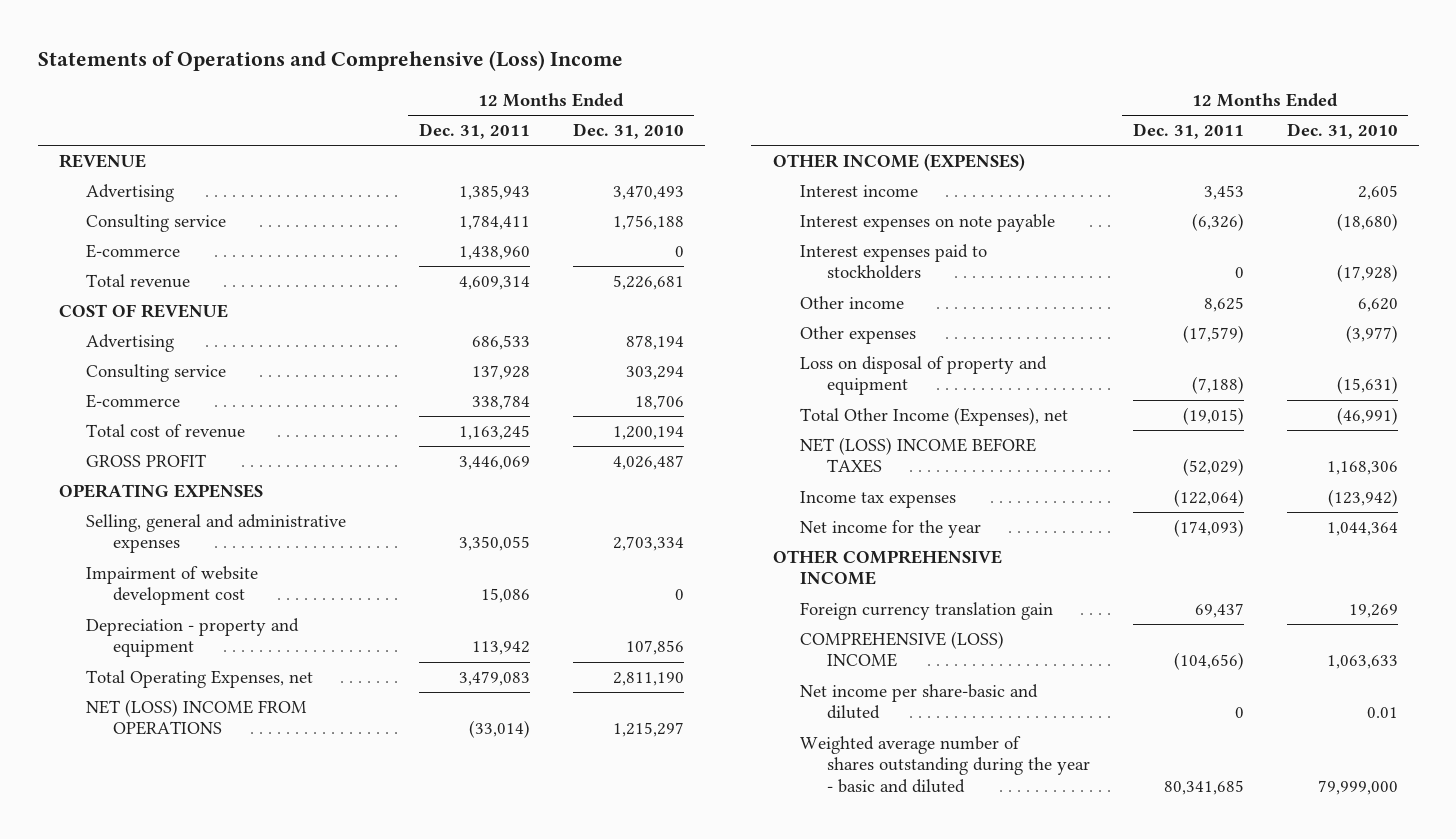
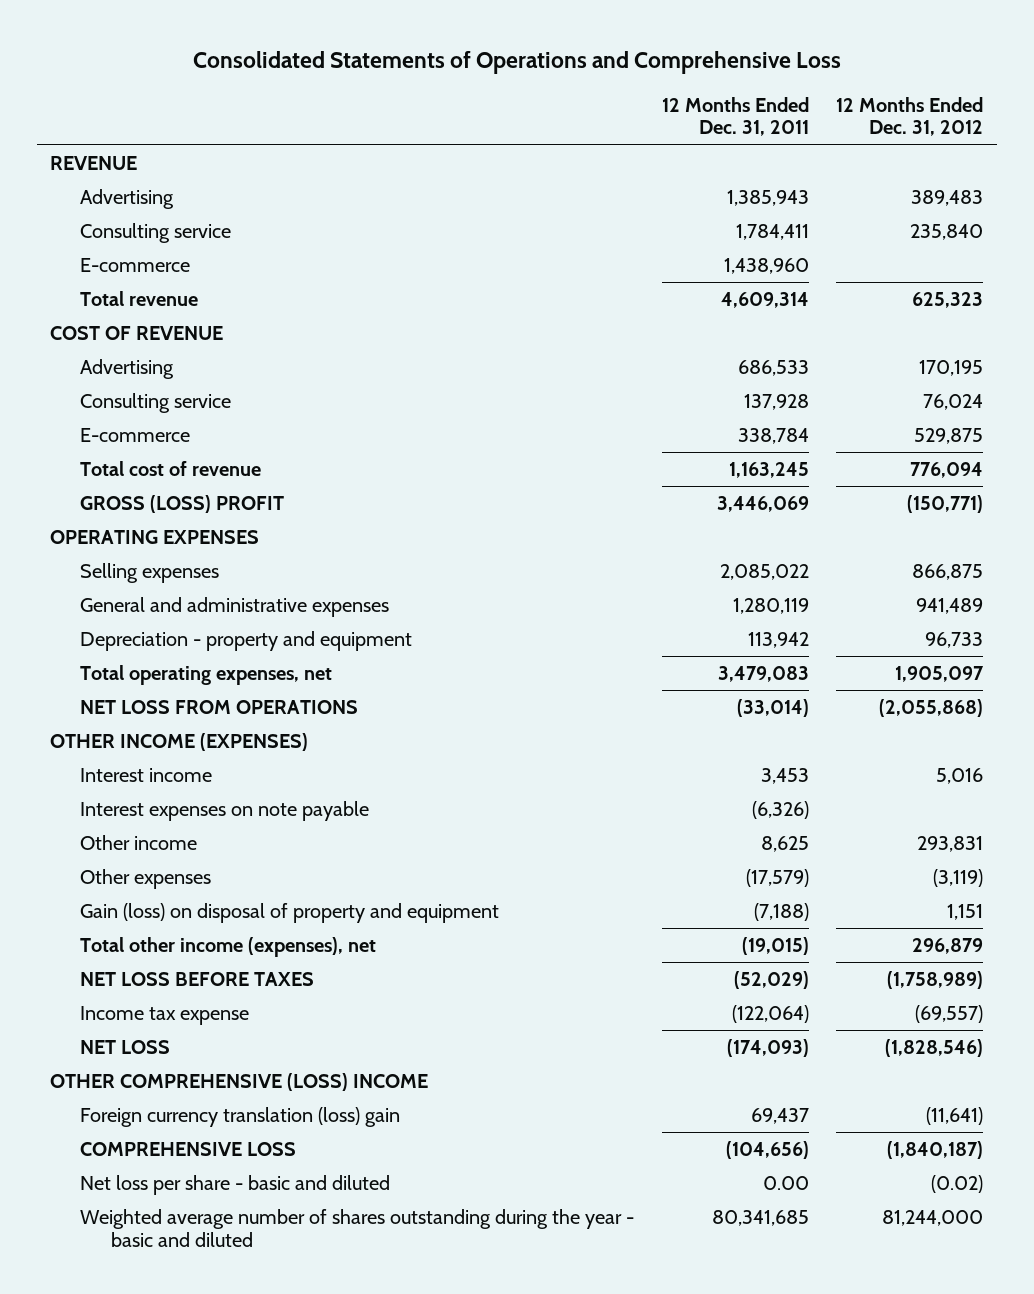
[37,50,623,72] Statements of Operations and Comprehensive (Loss) Income -> [192,50,841,74] Consolidated Statements of Operations and Comprehensive Loss
[572,123,684,140] Dec. 31, 2010 -> none
none -> [836,96,984,137] 12 Months Ended Dec. 31, 2012
[86,454,207,468] GROSS PROFIT -> [80,495,285,514] GROSS (LOSS) PROFIT
[86,566,259,606] Impairment of website development cost -> none
none -> [80,563,220,584] Selling expenses
[86,514,347,554] Selling, general and administrative expenses -> [80,597,390,618] General and administrative expenses
[459,536,531,552] 3,350,055 -> [732,598,809,615] 1,280,119
[86,670,314,689] Total Operating Expenses, net -> [80,665,333,686] Total operating expenses, net
[86,699,308,736] NET (LOSS) INCOME FROM OPERATIONS -> [80,700,359,715] NET LOSS FROM OPERATIONS
[799,244,987,280] Interest expenses paid to stockholders -> none
[799,356,1047,396] Loss on disposal of property and equipment -> [80,903,500,924] Gain (loss) on disposal of property and equipment
[799,407,1068,427] Total Other Income (Expenses), net -> [80,937,377,958] Total other income (expenses), net
[799,437,1036,474] NET (LOSS) INCOME BEFORE TAXES -> [80,972,315,987] NET LOSS BEFORE TAXES
[799,491,956,509] Income tax expenses -> [80,1006,250,1026] Income tax expense
[799,520,981,539] Net income for the year -> [80,1040,171,1055] NET LOSS
[772,550,1002,586] OTHER COMPREHENSIVE INCOME -> [50,1073,429,1092] OTHER COMPREHENSIVE (LOSS) INCOME
[799,602,1053,621] Foreign currency translation gain -> [80,1107,401,1128] Foreign currency translation (loss) gain
[799,631,1004,668] COMPREHENSIVE (LOSS) INCOME -> [80,1142,297,1157] COMPREHENSIVE LOSS
[799,684,1038,720] Net income per share-basic and diluted -> [80,1175,391,1196] Net loss per share - basic and diluted
[1234,707,1244,719] 0 -> [762,1176,809,1191] 0.00

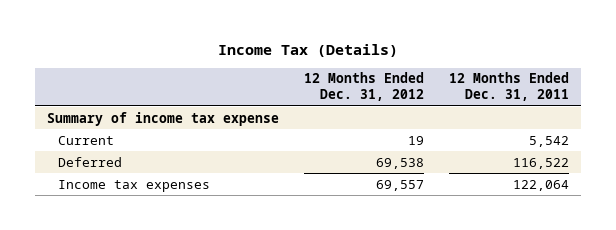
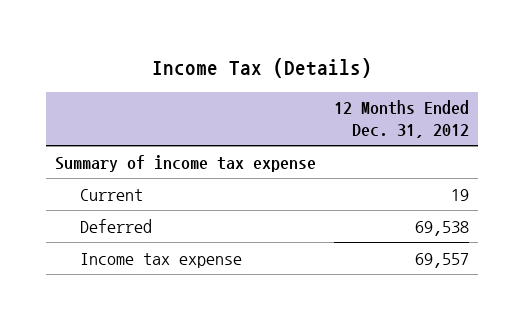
[448,72,569,102] 12 Months Ended Dec. 31, 2011 -> none
[57,179,210,192] Income tax expenses -> [80,252,243,268] Income tax expense

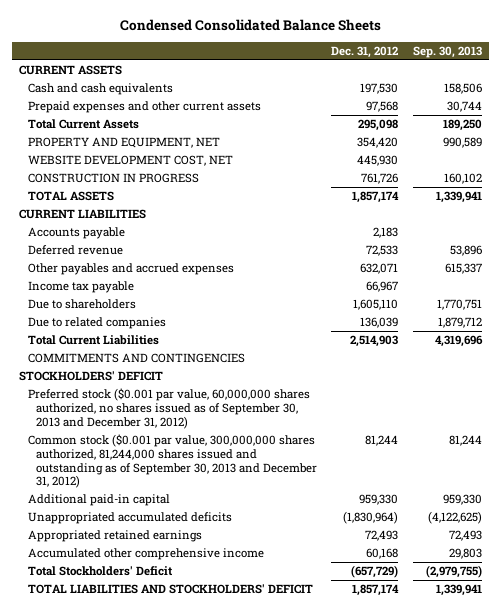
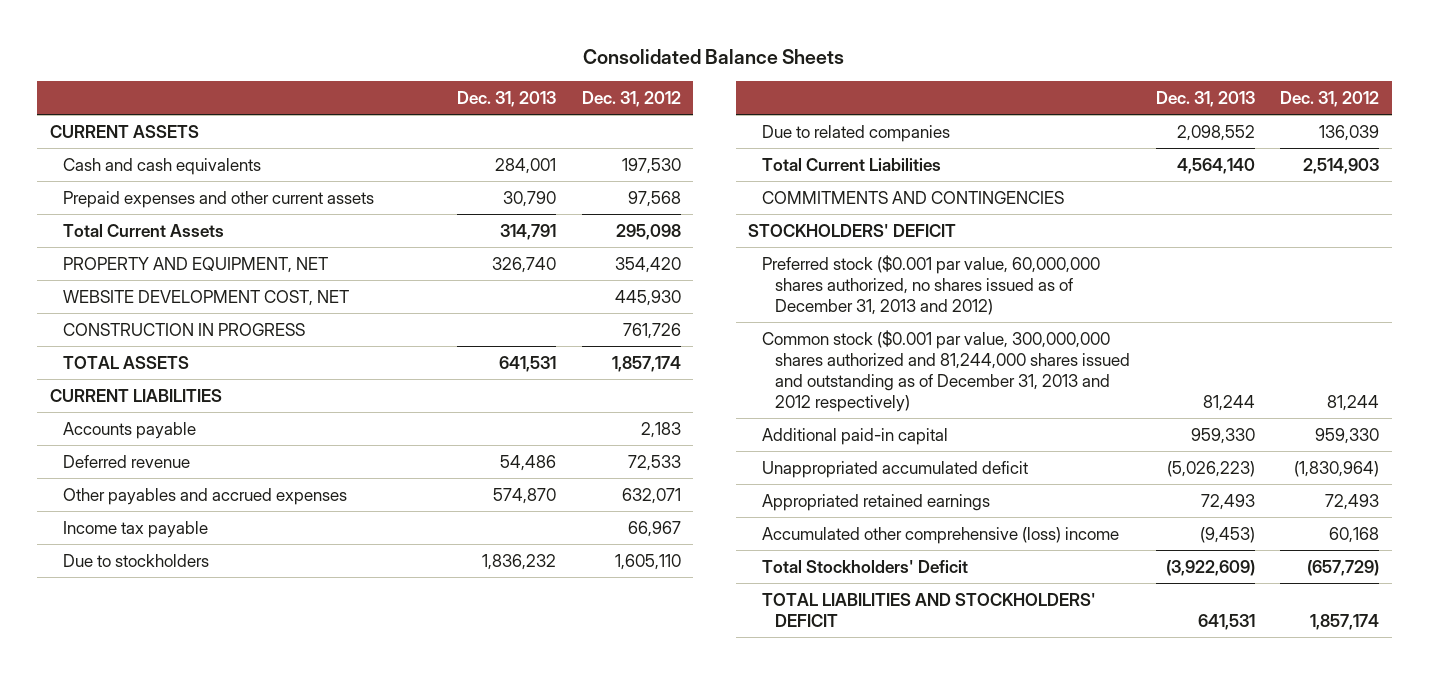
[119,19,381,32] Condensed Consolidated Balance Sheets -> [583,48,845,64] Consolidated Balance Sheets
[412,45,482,58] Sep. 30, 2013 -> none
none -> [457,90,557,107] Dec. 31, 2013
[27,299,136,310] Due to shareholders -> [63,553,210,567] Due to stockholders
[27,388,310,429] Preferred stock ($0.001 par value, 60,000,000 shares authorized, no shares issued as of September 30, 2013 and December 31, 2012) -> [761,254,1100,315] Preferred stock ($0.001 par value, 60,000,000 shares authorized, no shares issued as of December 31, 2013 and 2012)
[27,434,318,489] Common stock ($0.001 par value, 300,000,000 shares authorized, 81,244,000 shares issued and outstanding as of September 30, 2013 and December 31, 2012) -> [761,329,1131,412] Common stock ($0.001 par value, 300,000,000 shares authorized and 81,244,000 shares issued and outstanding as of December 31, 2013 and 2012 respectively)
[27,512,232,525] Unappropriated accumulated deficits -> [761,460,1028,478] Unappropriated accumulated deficit
[27,548,264,561] Accumulated other comprehensive income -> [761,526,1119,544] Accumulated other comprehensive (loss) income

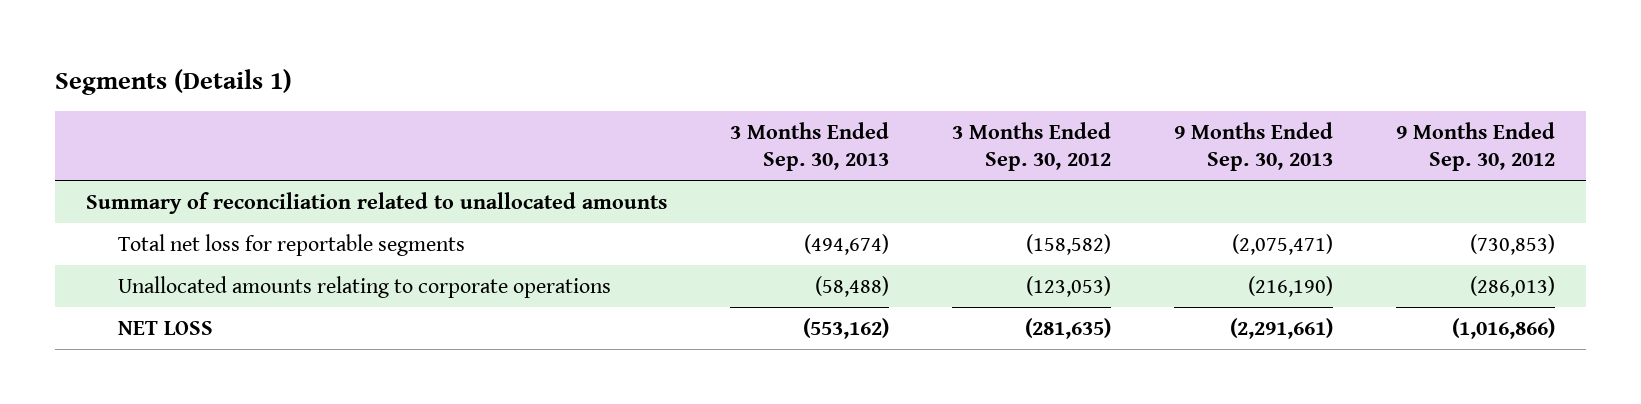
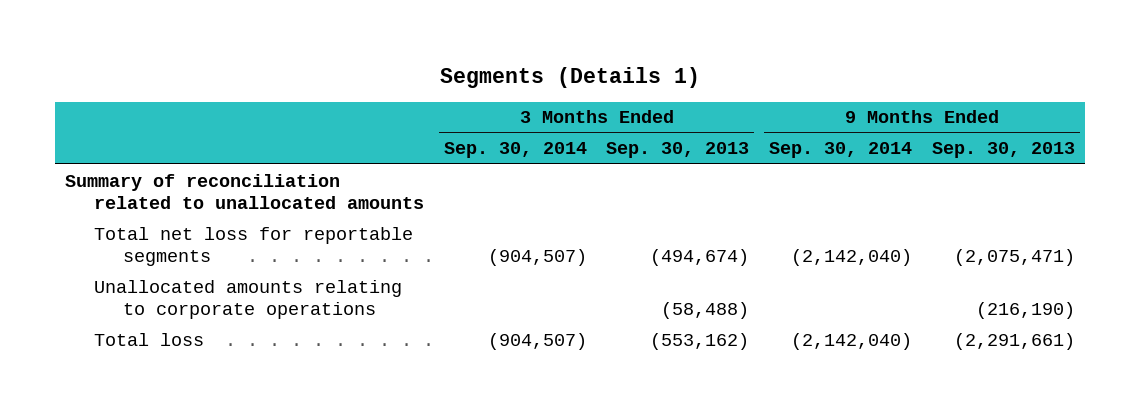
[951,122,1111,172] 3 Months Ended Sep. 30, 2012 -> none
[1395,122,1555,172] 9 Months Ended Sep. 30, 2012 -> none
none -> [443,142,587,159] Sep. 30, 2014
none -> [769,142,913,159] Sep. 30, 2014
[118,320,214,335] NET LOSS -> [93,332,204,346] Total loss

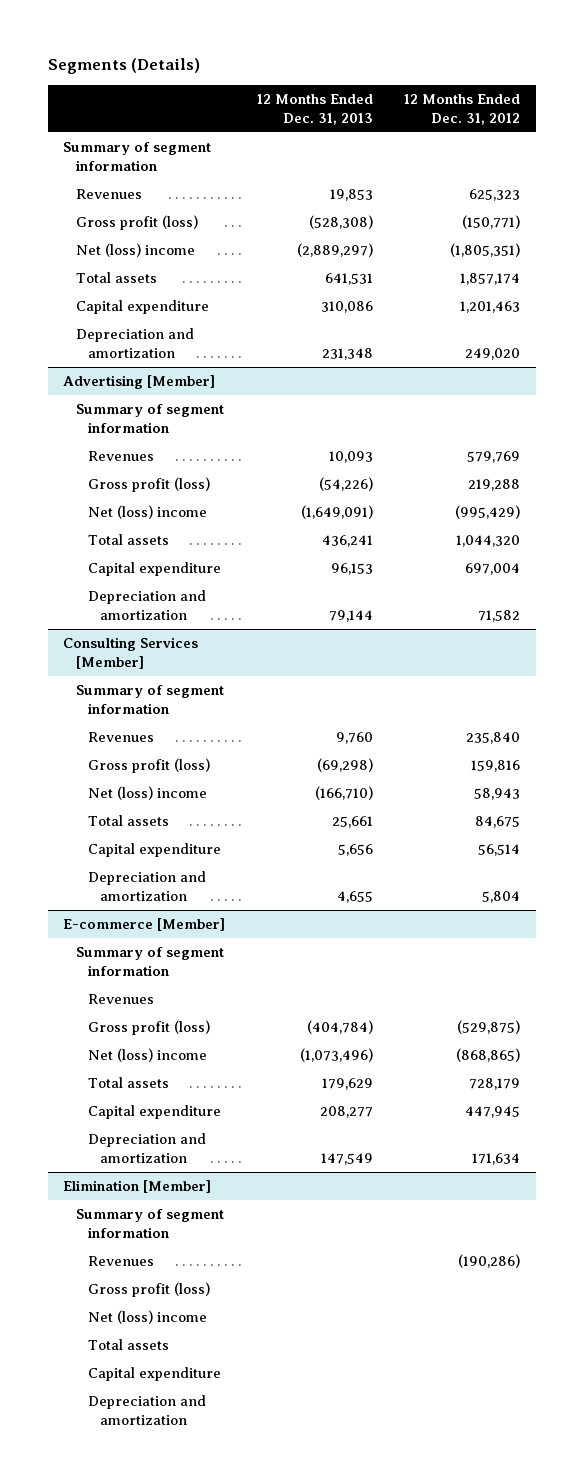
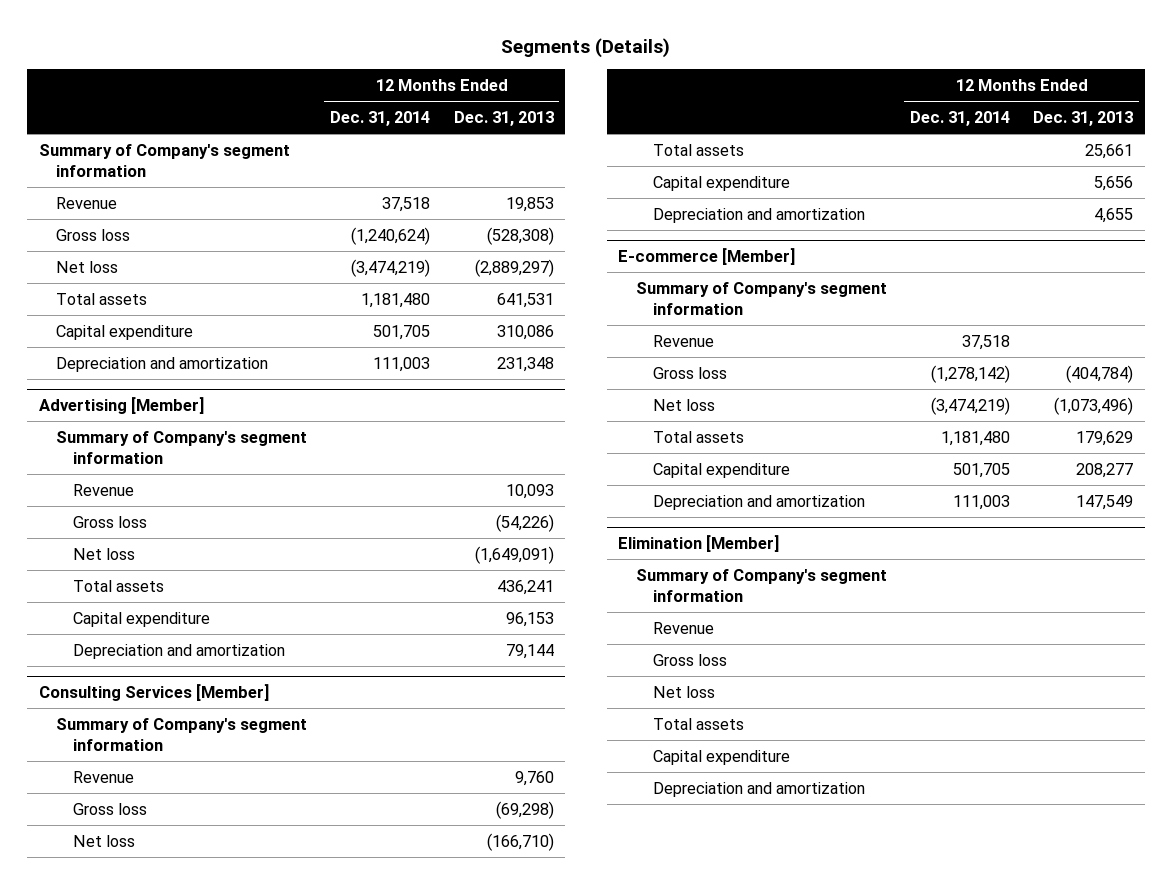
[403,93,520,125] 12 Months Ended Dec. 31, 2012 -> none
none -> [330,111,431,127] Dec. 31, 2014
[63,142,212,171] Summary of segment information -> [38,143,290,177] Summary of Company's segment information
[75,189,142,200] Revenues -> [55,196,117,209] Revenue
[75,215,198,231] Gross profit (loss) -> [55,228,130,241] Gross loss
[75,243,195,258] Net (loss) income -> [55,260,118,273] Net loss
[75,404,224,433] Summary of segment information -> [55,430,307,464] Summary of Company's segment information
[88,451,155,462] Revenues -> [73,483,135,496] Revenue
[88,477,211,493] Gross profit (loss) -> [73,515,148,528] Gross loss
[88,505,208,520] Net (loss) income -> [73,547,136,560] Net loss
[75,685,224,714] Summary of segment information -> [55,717,307,751] Summary of Company's segment information
[88,732,155,743] Revenues -> [73,770,135,783] Revenue
[88,758,211,774] Gross profit (loss) -> [73,802,148,815] Gross loss
[88,786,208,801] Net (loss) income -> [73,834,136,847] Net loss
[75,947,224,976] Summary of segment information -> [635,281,887,315] Summary of Company's segment information
[88,994,155,1005] Revenues -> [652,334,714,347] Revenue
[88,1020,211,1036] Gross profit (loss) -> [652,366,727,379] Gross loss
[88,1048,208,1063] Net (loss) income -> [652,398,715,411] Net loss
[75,1209,224,1238] Summary of segment information -> [635,568,887,602] Summary of Company's segment information
[88,1256,155,1267] Revenues -> [652,621,714,634] Revenue
[88,1282,211,1298] Gross profit (loss) -> [652,653,727,666] Gross loss
[88,1310,208,1325] Net (loss) income -> [652,685,715,698] Net loss

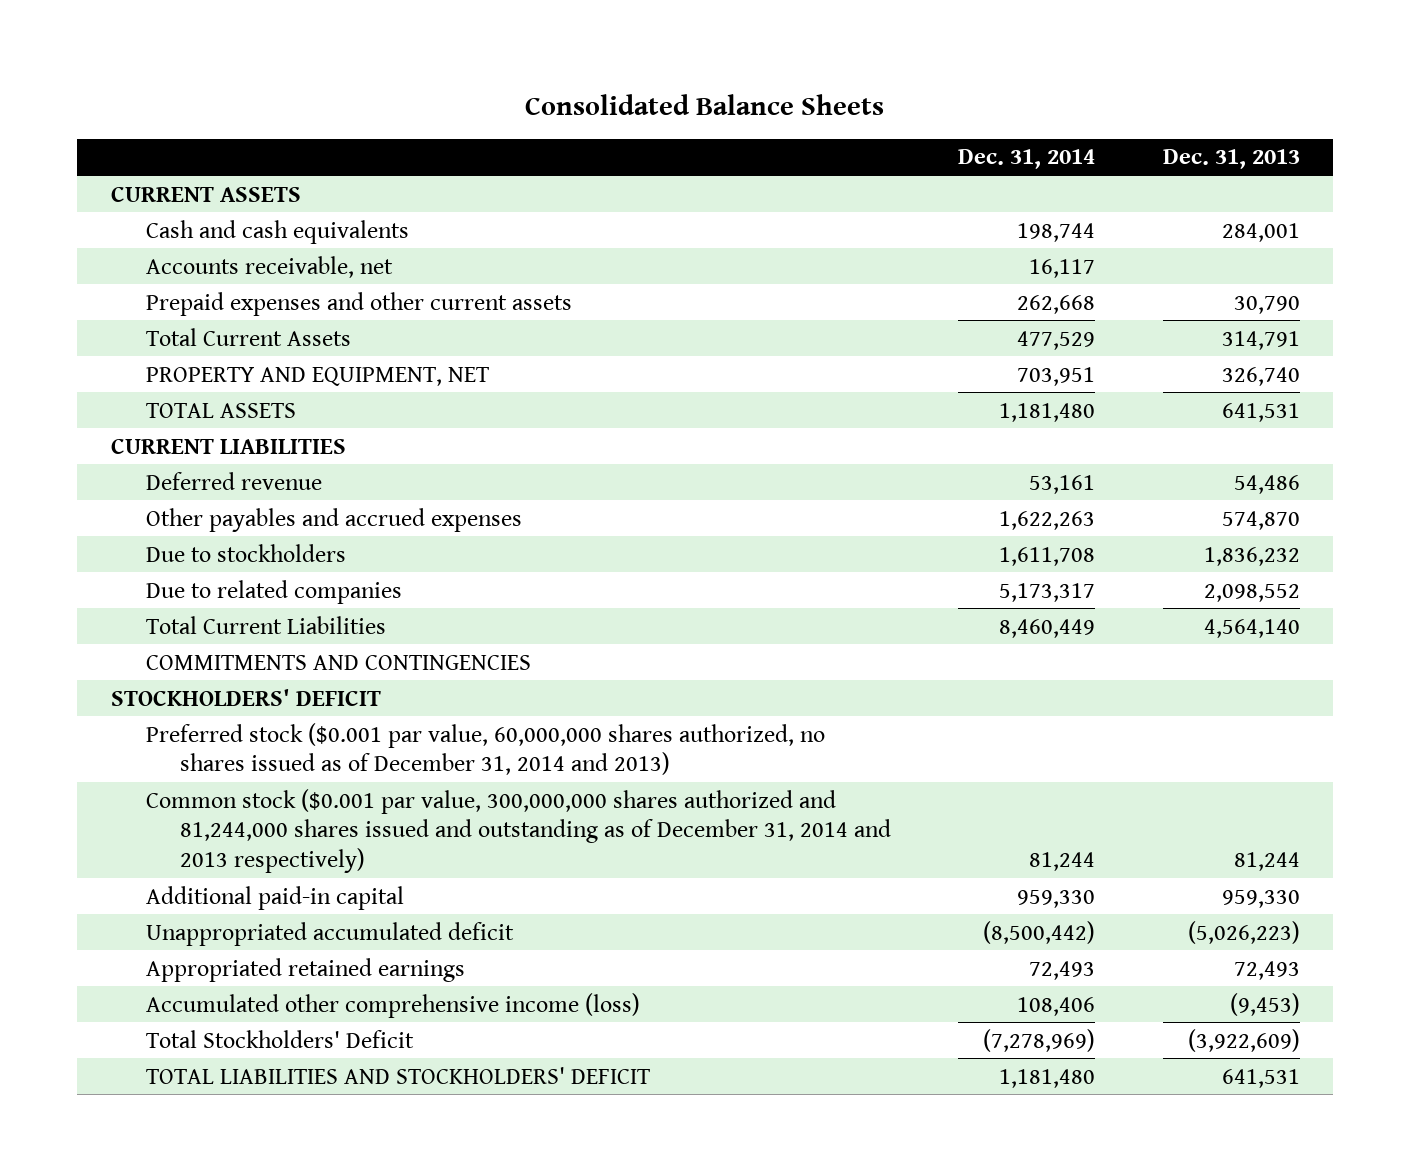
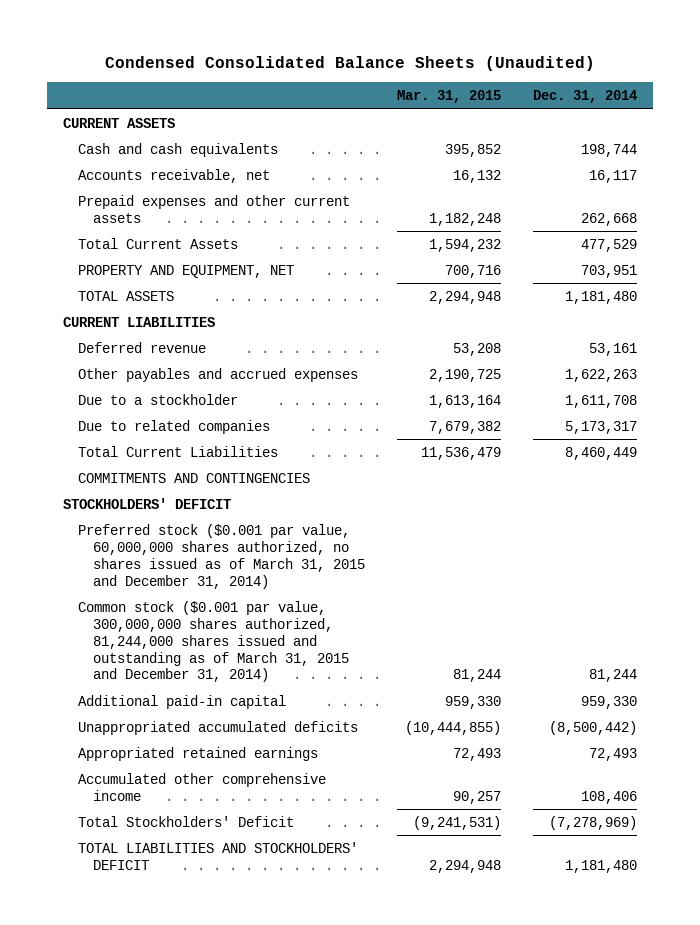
[525,93,885,115] Consolidated Balance Sheets -> [104,56,595,72] Condensed Consolidated Balance Sheets (Unaudited)
[1162,149,1300,170] Dec. 31, 2013 -> none
none -> [396,90,501,104] Mar. 31, 2015
[145,543,346,562] Due to stockholders -> [77,393,238,405] Due to a stockholder
[145,722,825,776] Preferred stock ($0.001 par value, 60,000,000 shares authorized, no shares issued as of December 31, 2014 and 2013) -> [77,523,365,589] Preferred stock ($0.001 par value, 60,000,000 shares authorized, no shares issued as of March 31, 2015 and December 31, 2014)
[145,788,892,874] Common stock ($0.001 par value, 300,000,000 shares authorized and 81,244,000 shares issued and outstanding as of December 31, 2014 and 2013 respectively) -> [77,600,349,683] Common stock ($0.001 par value, 300,000,000 shares authorized, 81,244,000 shares issued and outstanding as of March 31, 2015 and December 31, 2014)
[145,921,514,946] Unappropriated accumulated deficit -> [77,720,358,735] Unappropriated accumulated deficits
[145,992,640,1018] Accumulated other comprehensive income (loss) -> [77,772,326,801] Accumulated other comprehensive income

